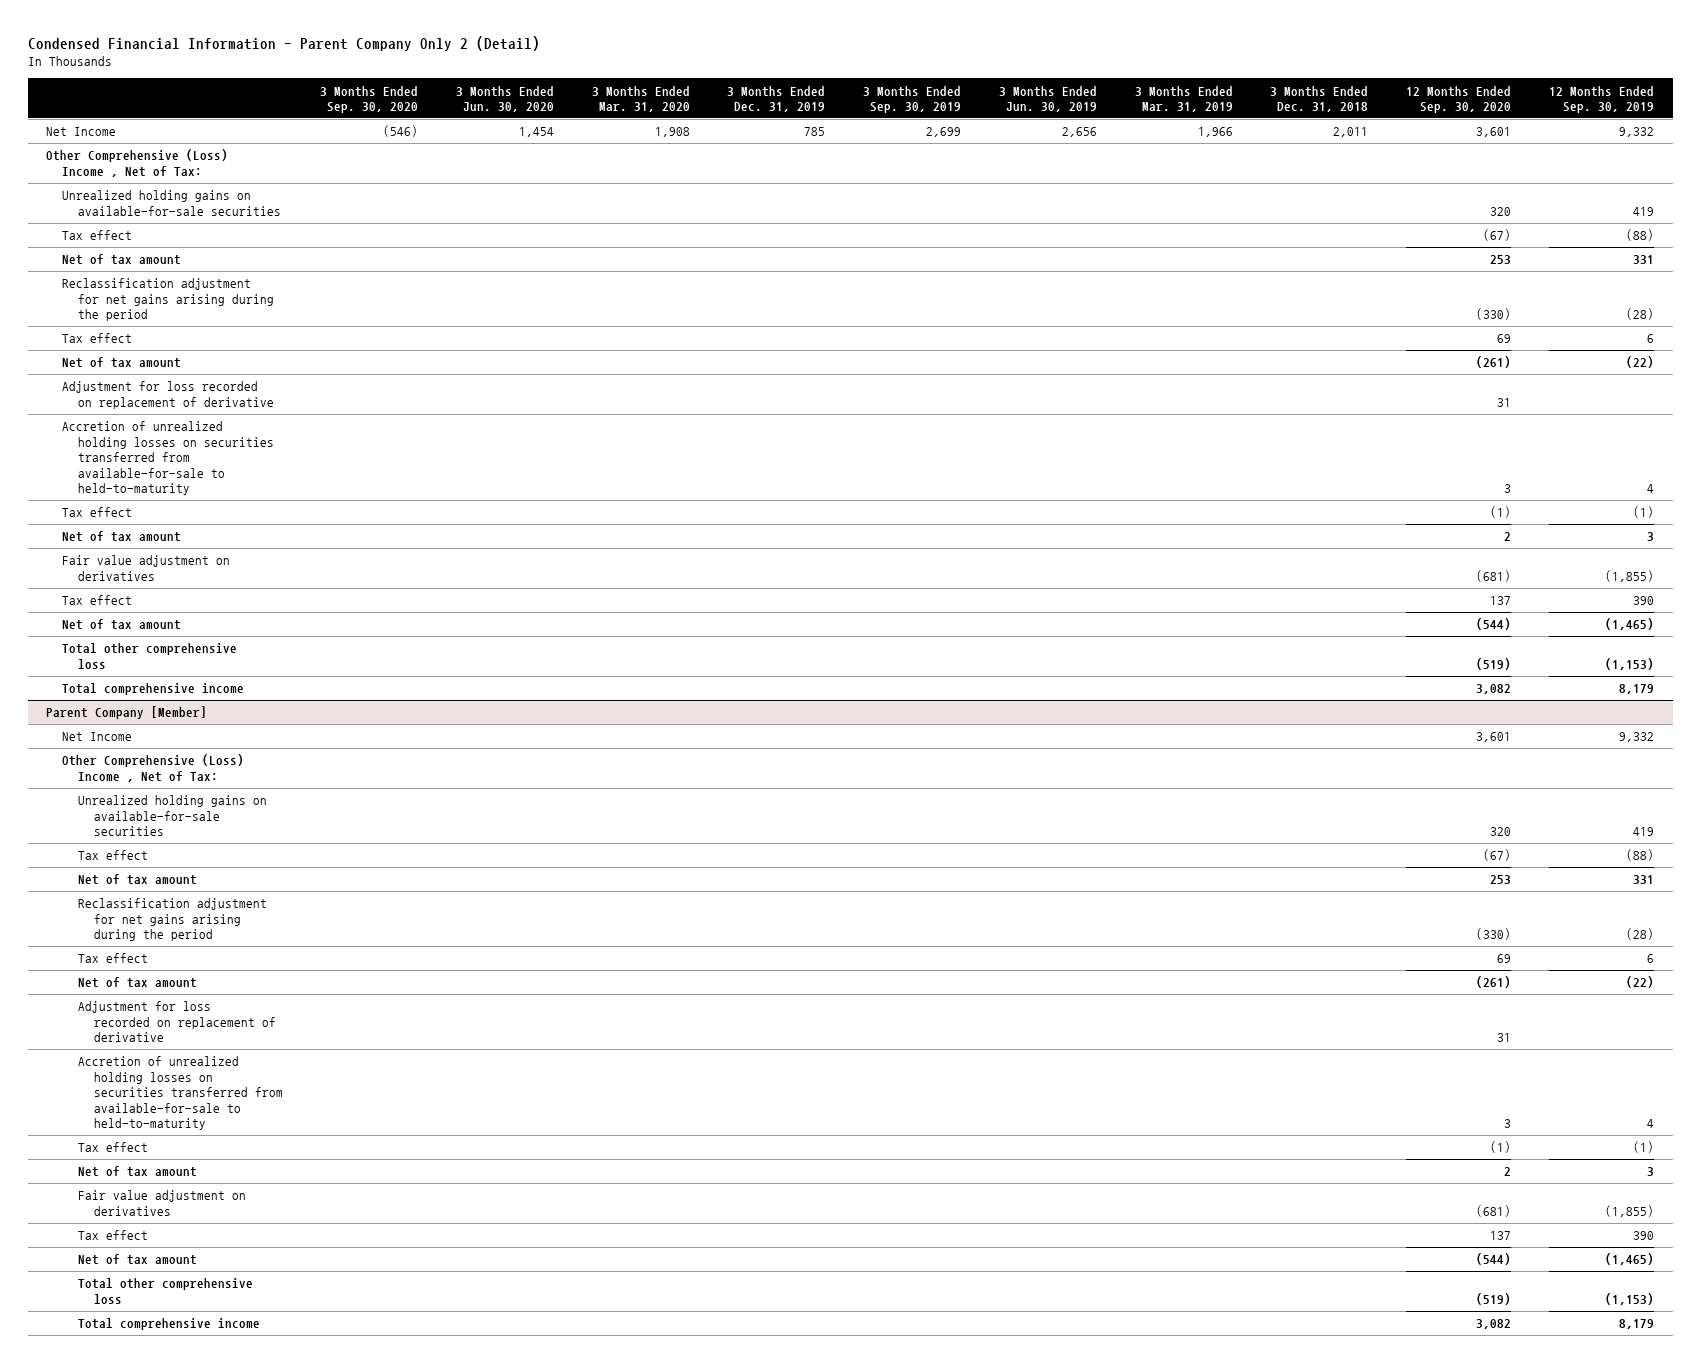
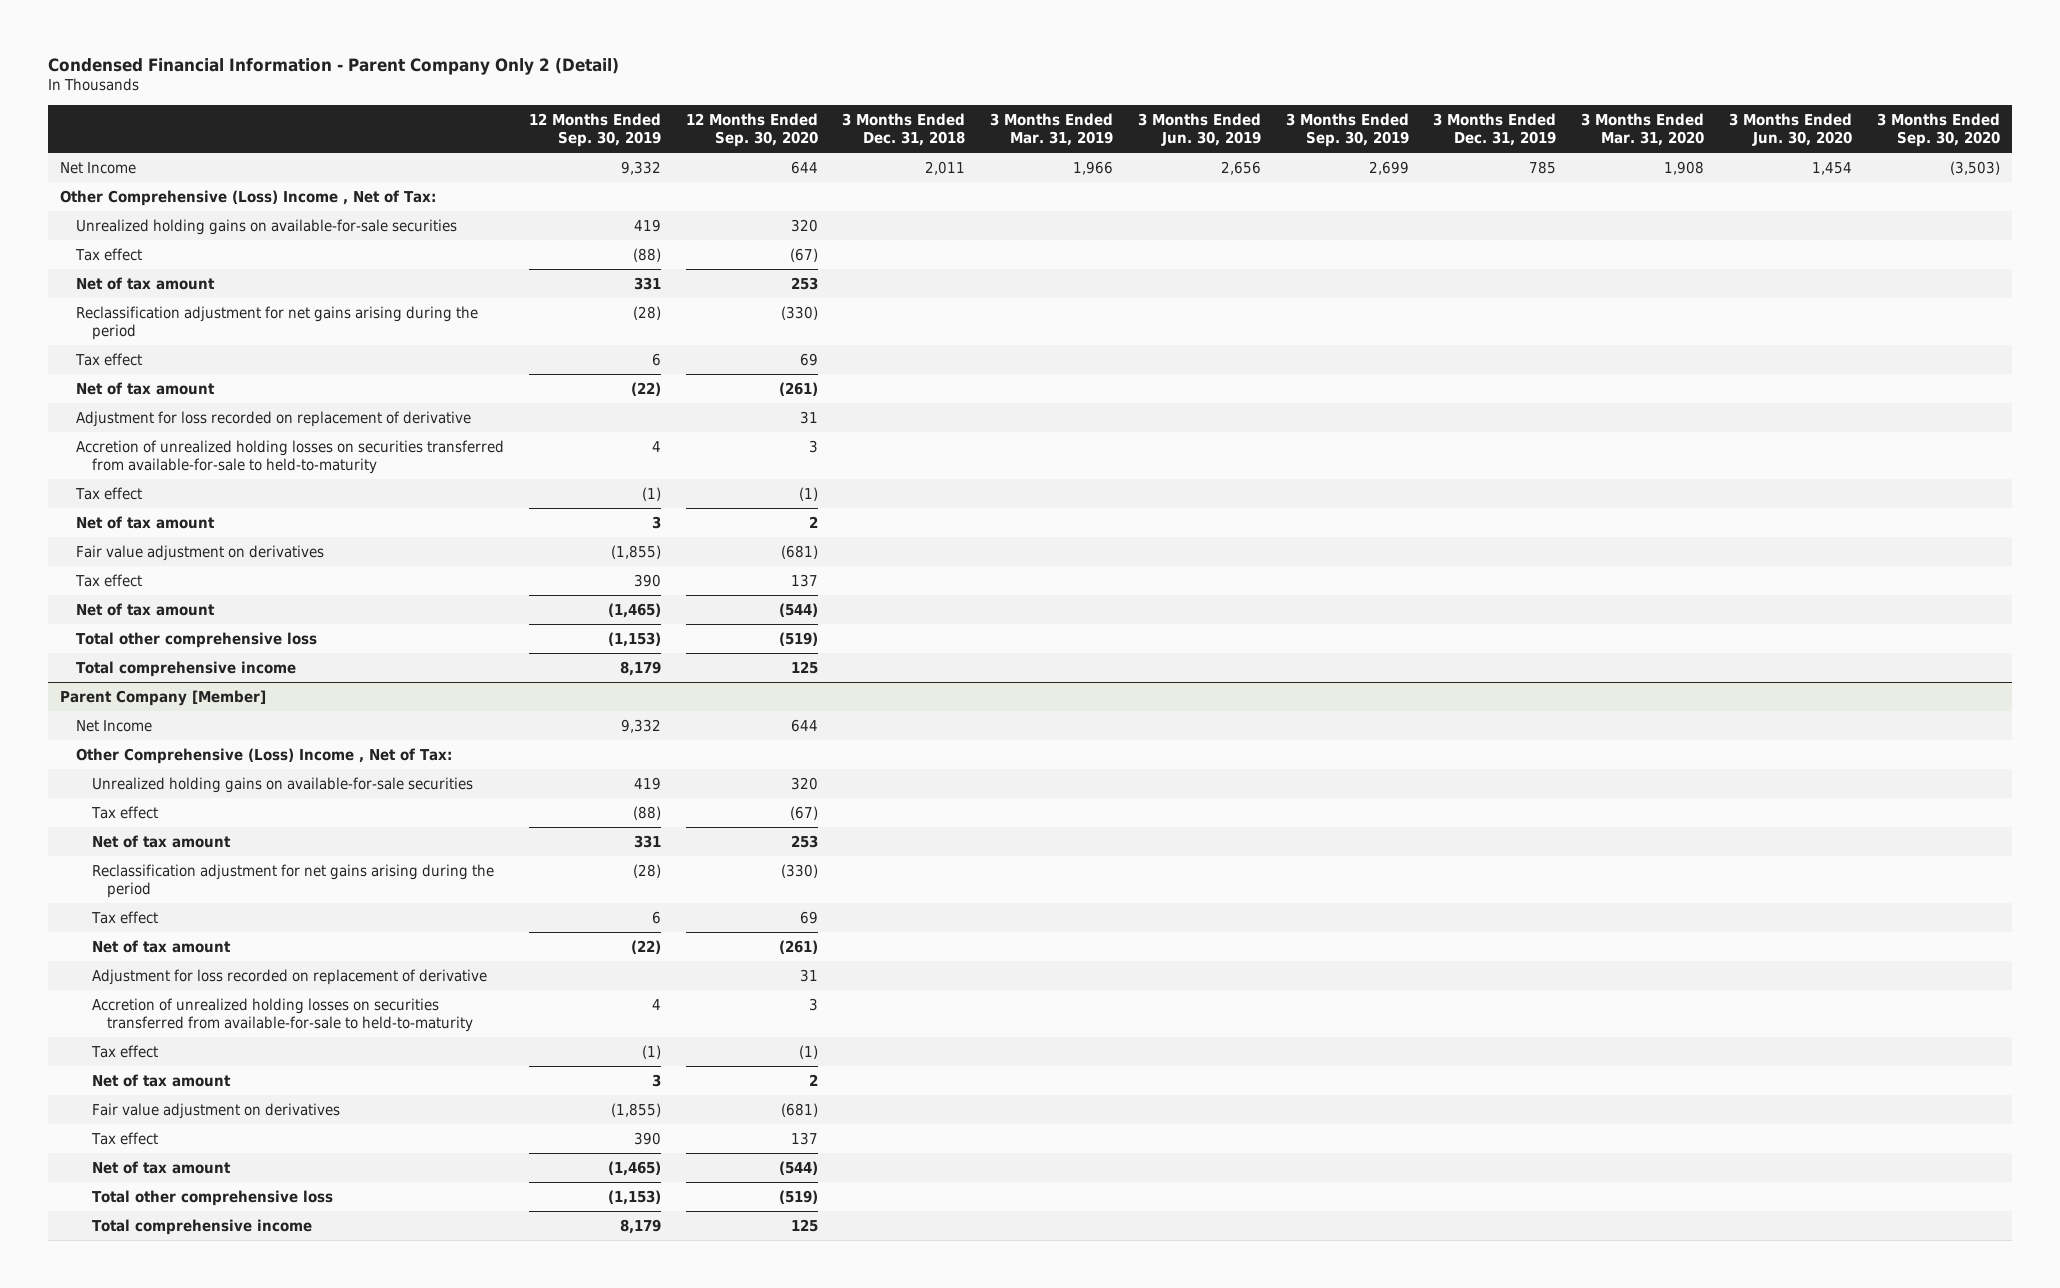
[383,125,419,138] (546) -> [1949,160,2000,175] (3,503)
[1476,127,1512,138] 3,601 -> [790,160,818,174] 644
[1476,684,1512,695] 3,082 -> [790,660,818,674] 125
[1476,732,1512,743] 3,601 -> [790,718,818,732] 644
[1476,1319,1512,1330] 3,082 -> [790,1218,818,1232] 125

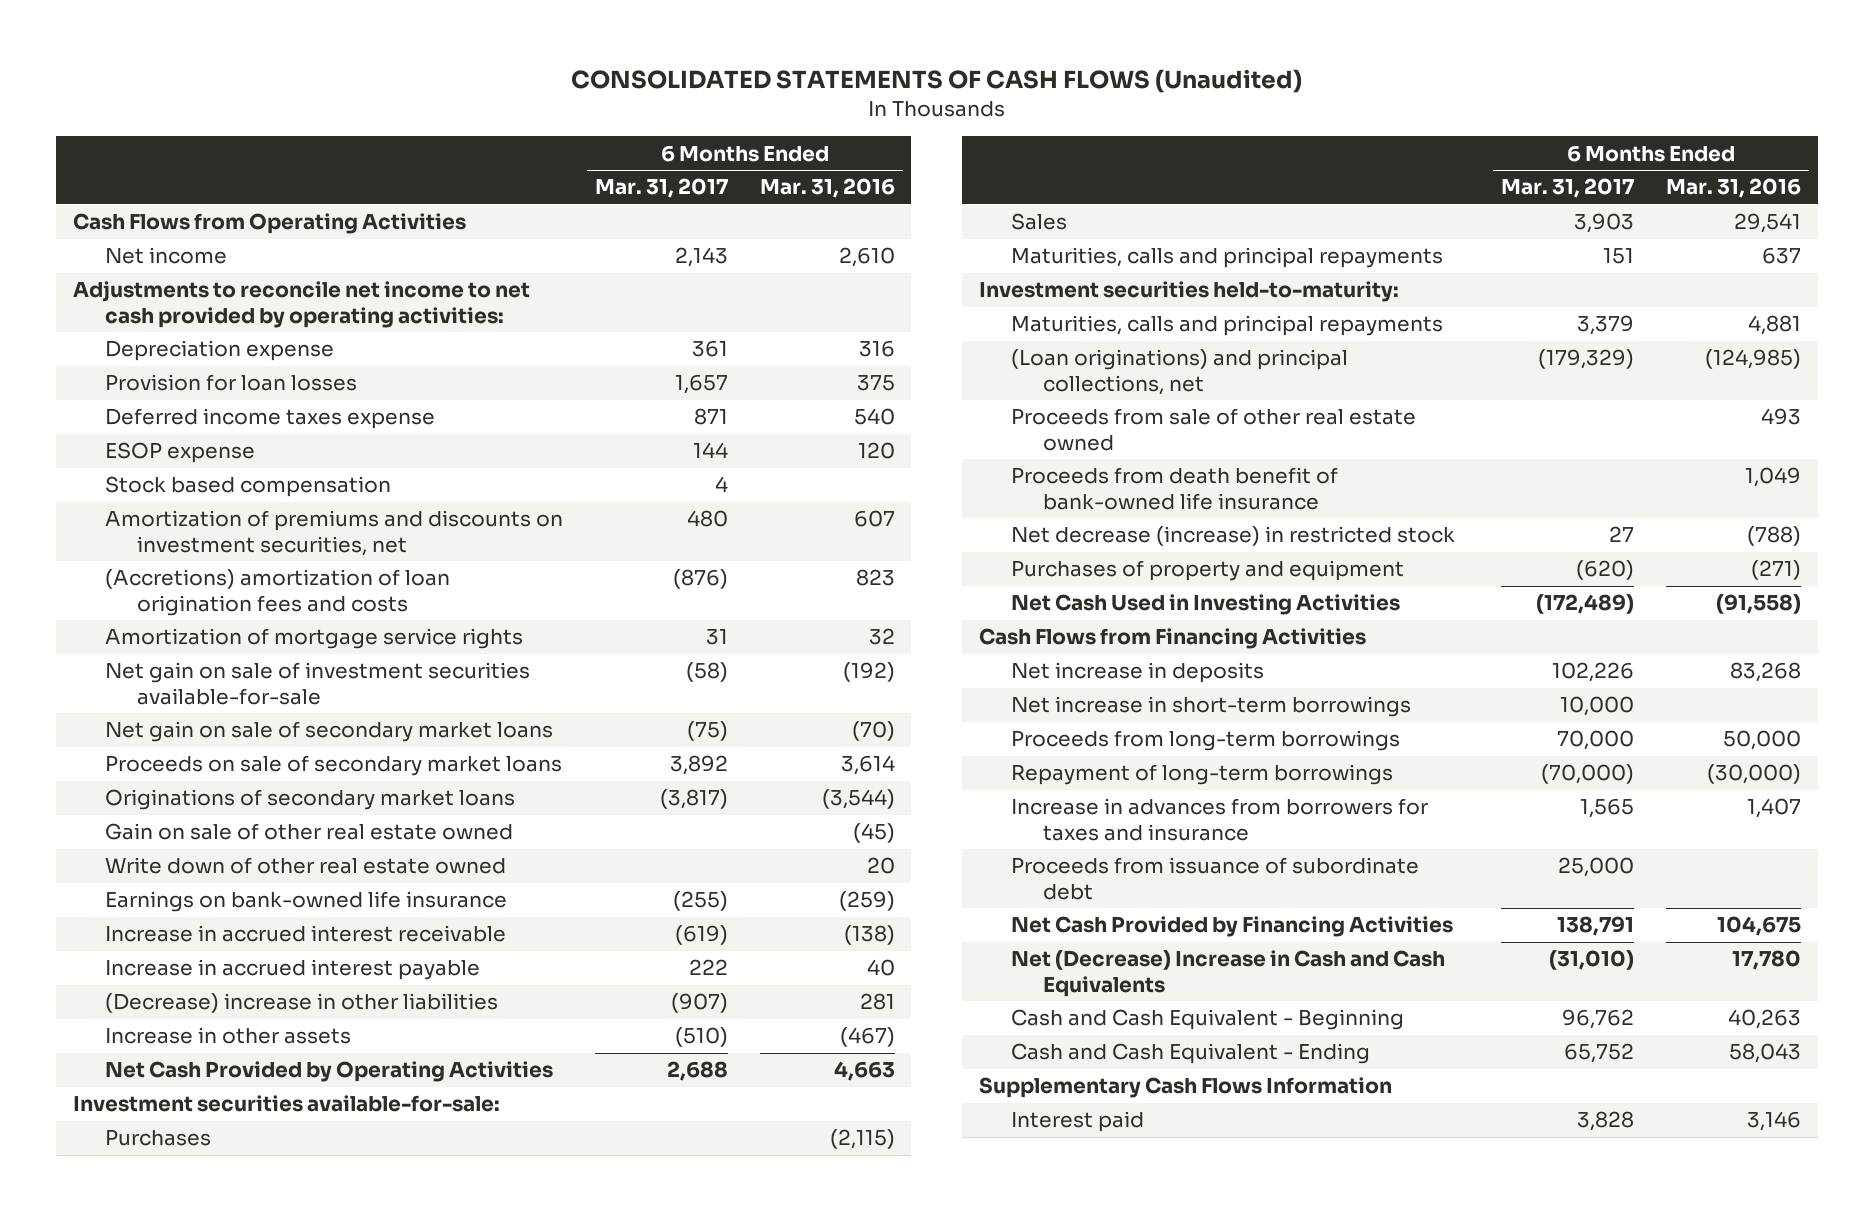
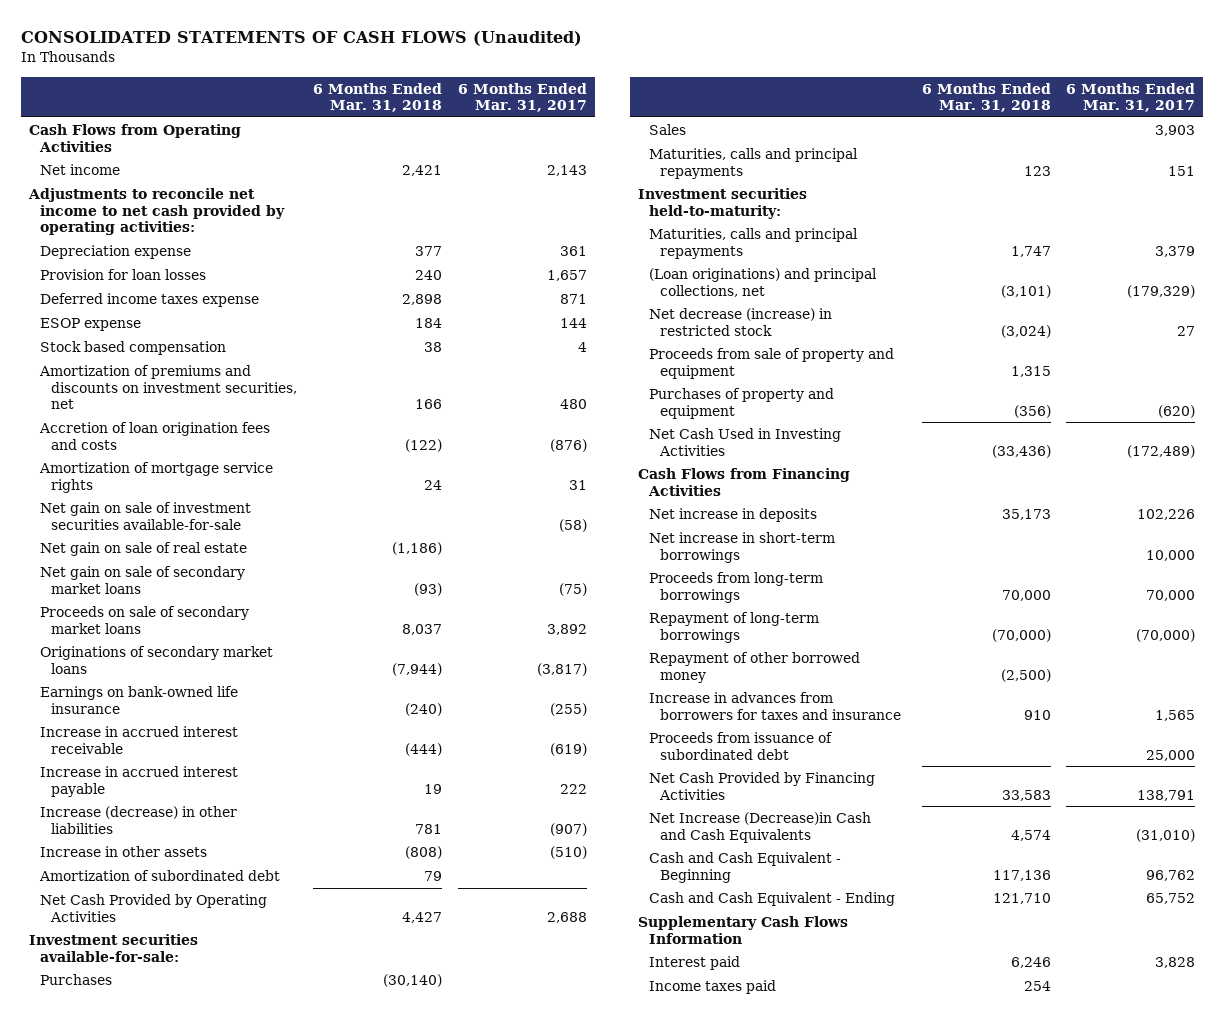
[760,178,896,199] Mar. 31, 2016 -> none
none -> [313,82,443,113] 6 Months Ended Mar. 31, 2018
[104,569,450,616] (Accretions) amortization of loan origination fees and costs -> [39,421,271,450] Accretion of loan origination fees and costs
none -> [40,541,248,556] Net gain on sale of real estate
[104,823,513,841] Gain on sale of other real estate owned -> none
[104,857,506,875] Write down of other real estate owned -> none
[104,993,498,1014] (Decrease) increase in other liabilities -> [40,805,238,834] Increase (decrease) in other liabilities
none -> [39,869,281,881] Amortization of subordinated debt
[1010,408,1416,451] Proceeds from sale of other real estate owned -> none
[1010,467,1338,510] Proceeds from death benefit of bank-owned life insurance -> none
none -> [648,347,894,379] Proceeds from sale of property and equipment
none -> [648,651,860,683] Repayment of other borrowed money
[1010,857,1419,900] Proceeds from issuance of subordinate debt -> [648,731,833,760] Proceeds from issuance of subordinated debt
[1010,950,1445,997] Net (Decrease) Increase in Cash and Cash Equivalents -> [648,811,871,843] Net Increase (Decrease)in Cash and Cash Equivalents
none -> [648,979,776,994] Income taxes paid

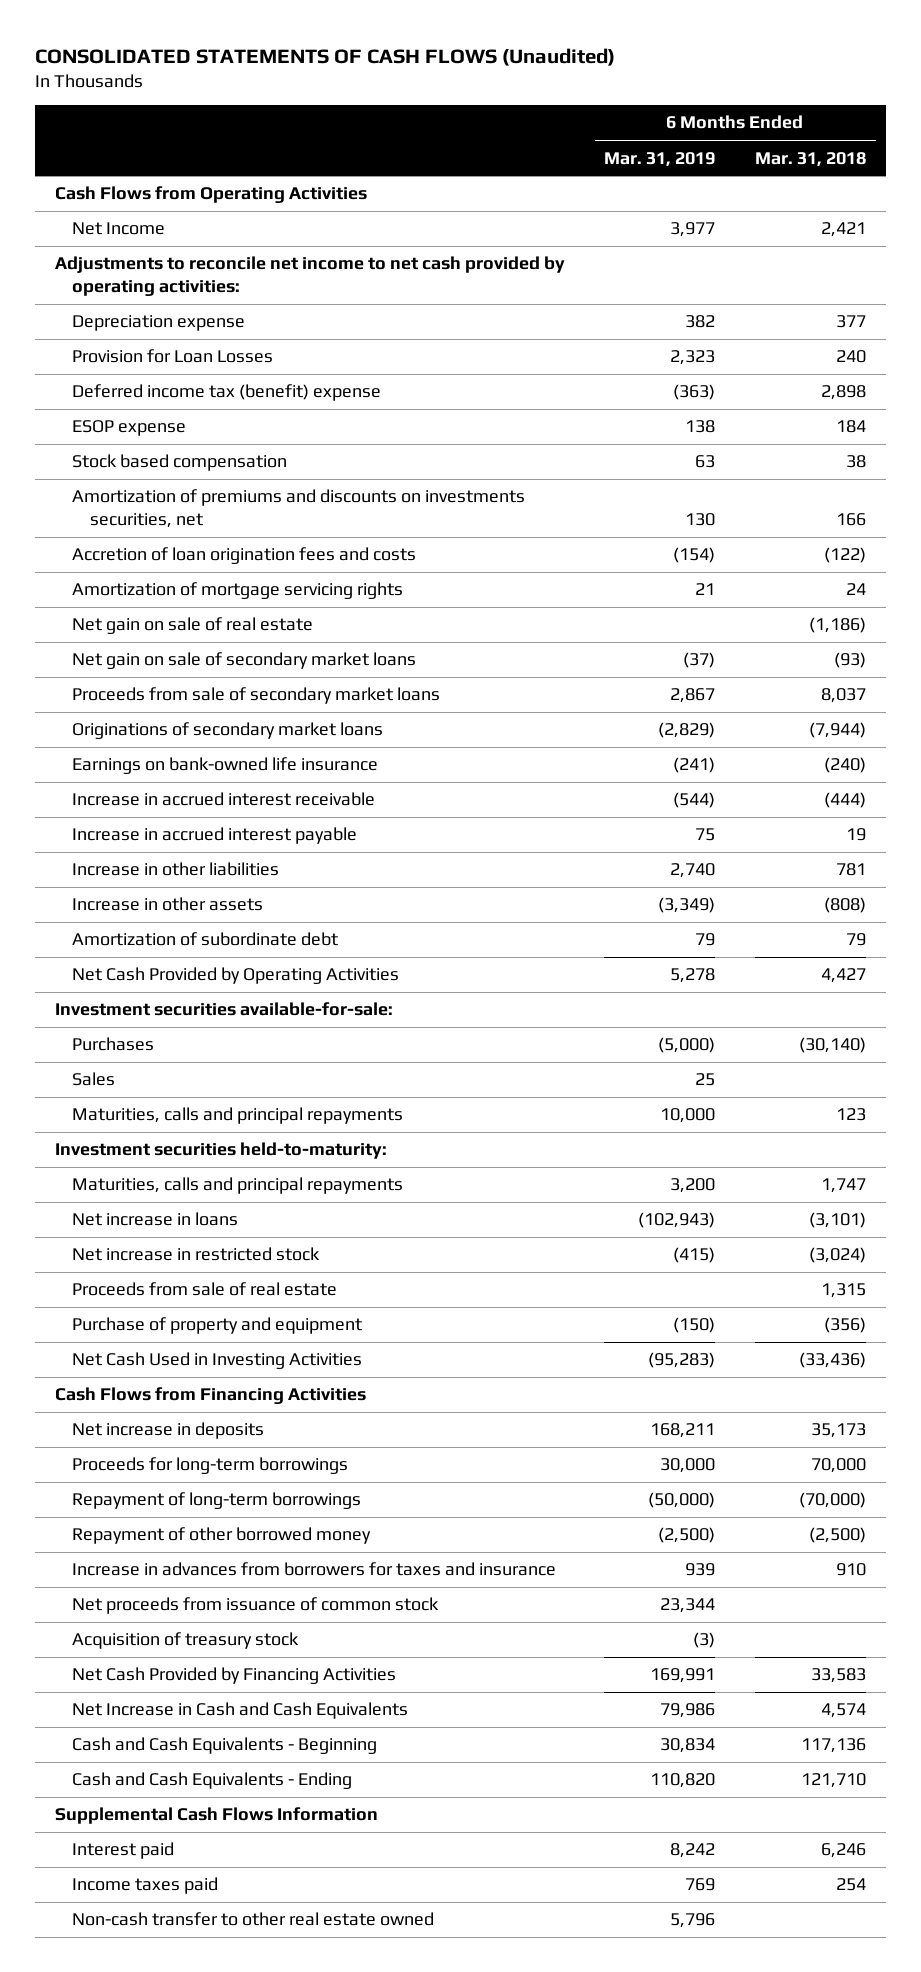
[457,82,587,113] 6 Months Ended Mar. 31, 2017 -> none
none -> [604,151,716,167] Mar. 31, 2019
[40,163,121,175] Net income -> [72,222,166,236] Net Income
[40,268,207,280] Provision for loan losses -> [72,349,274,364] Provision for Loan Losses
[40,292,260,307] Deferred income taxes expense -> [72,384,382,402] Deferred income tax (benefit) expense
[39,364,298,410] Amortization of premiums and discounts on investment securities, net -> [72,489,526,528] Amortization of premiums and discounts on investments securities, net
[40,501,252,530] Net gain on sale of investment securities available-for-sale -> none
[39,461,274,493] Amortization of mortgage service rights -> [72,582,404,600] Amortization of mortgage servicing rights
[40,605,250,634] Proceeds on sale of secondary market loans -> [72,687,441,705] Proceeds from sale of secondary market loans
[40,805,238,834] Increase (decrease) in other liabilities -> [72,862,280,877] Increase in other liabilities
[39,869,281,881] Amortization of subordinated debt -> [72,932,339,947] Amortization of subordinate debt
[648,267,877,297] (Loan originations) and principal collections, net -> [72,1212,239,1227] Net increase in loans
[648,307,832,336] Net decrease (increase) in restricted stock -> [72,1247,321,1262] Net increase in restricted stock
[648,347,894,379] Proceeds from sale of property and equipment -> [72,1282,338,1297] Proceeds from sale of real estate
[648,387,834,419] Purchases of property and equipment -> [72,1317,363,1335] Purchase of property and equipment
[648,531,835,563] Net increase in short-term borrowings -> none
[648,571,823,603] Proceeds from long-term borrowings -> [72,1457,349,1475] Proceeds for long-term borrowings
[648,731,833,760] Proceeds from issuance of subordinated debt -> none
none -> [72,1597,440,1615] Net proceeds from issuance of common stock
none -> [72,1632,300,1650] Acquisition of treasury stock
[648,811,871,843] Net Increase (Decrease)in Cash and Cash Equivalents -> [72,1702,409,1720] Net Increase in Cash and Cash Equivalents
[648,851,841,883] Cash and Cash Equivalent - Beginning -> [72,1737,378,1755] Cash and Cash Equivalents - Beginning
[648,891,895,906] Cash and Cash Equivalent - Ending -> [72,1772,353,1790] Cash and Cash Equivalents - Ending
[637,915,848,944] Supplementary Cash Flows Information -> [54,1807,378,1825] Supplemental Cash Flows Information
none -> [72,1912,435,1927] Non-cash transfer to other real estate owned

